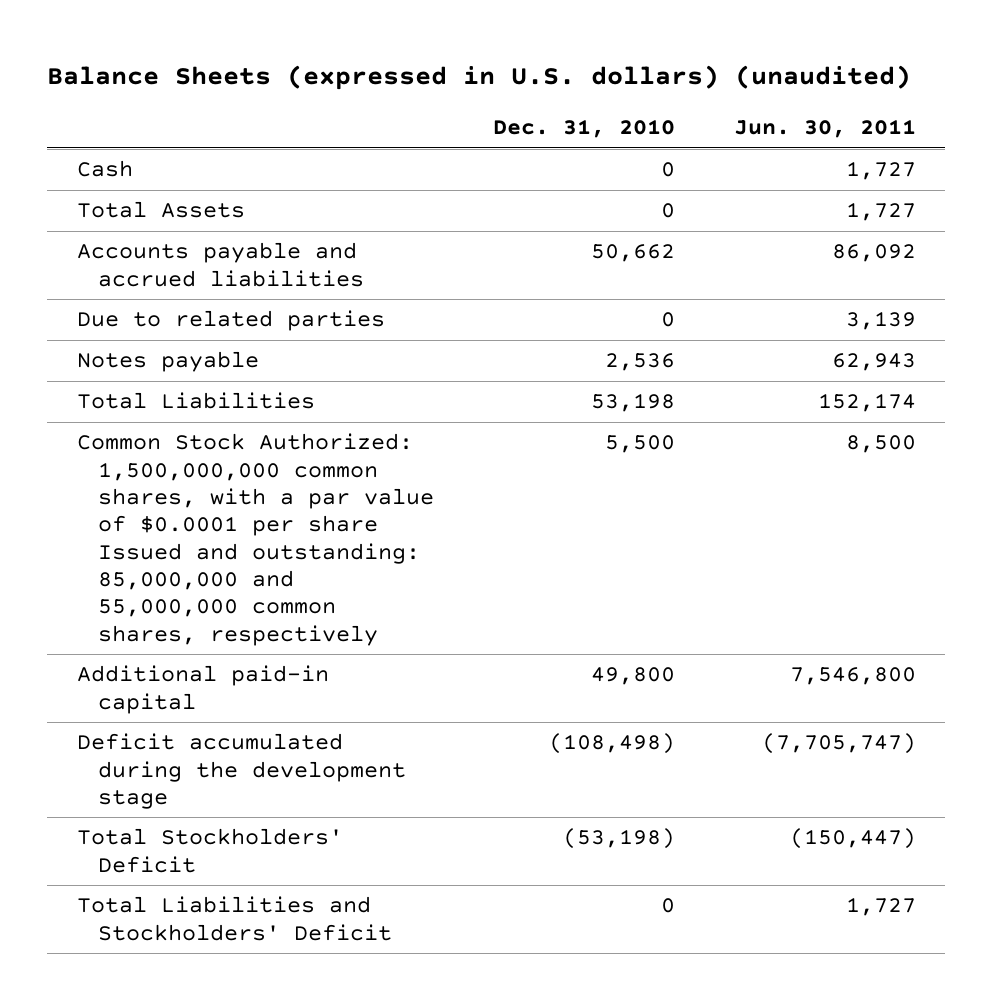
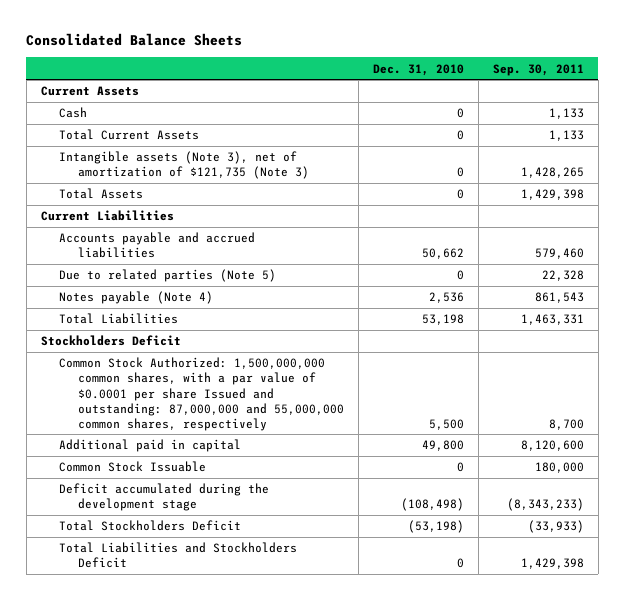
[47,64,912,90] Balance Sheets (expressed in U.S. dollars) (unaudited) -> [26,33,243,47] Consolidated Balance Sheets
[733,119,916,139] Jun. 30, 2011 -> none
none -> [492,63,584,76] Sep. 30, 2011
none -> [40,86,139,97] Current Assets
none -> [59,129,200,141] Total Current Assets
none -> [59,151,309,180] Intangible assets (Note 3), net of amortization of $121,735 (Note 3)
none -> [40,210,174,222] Current Liabilities
[76,310,385,332] Due to related parties -> [59,269,277,283] Due to related parties (Note 5)
[76,351,259,373] Notes payable -> [59,291,214,305] Notes payable (Note 4)
none -> [40,335,181,347] Stockholders Deficit
[76,433,434,646] Common Stock Authorized: 1,500,000,000 common shares, with a par value of $0.0001 per share Issued and outstanding: 85,000,000 and 55,000,000 common shares, respectively -> [59,357,344,431] Common Stock Authorized: 1,500,000,000 common shares, with a par value of $0.0001 per share Issued and outstanding: 87,000,000 and 55,000,000 common shares, respectively
[76,665,329,714] Additional paid-in capital -> [59,439,242,453] Additional paid in capital
none -> [59,461,207,473] Common Stock Issuable
[76,828,343,873] Total Stockholders' Deficit -> [59,520,242,532] Total Stockholders Deficit
[76,896,392,941] Total Liabilities and Stockholders' Deficit -> [59,542,298,569] Total Liabilities and Stockholders Deficit

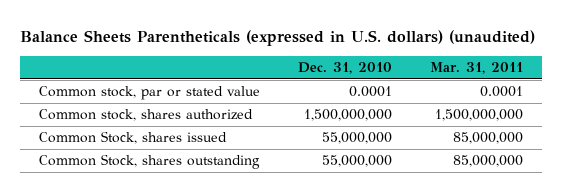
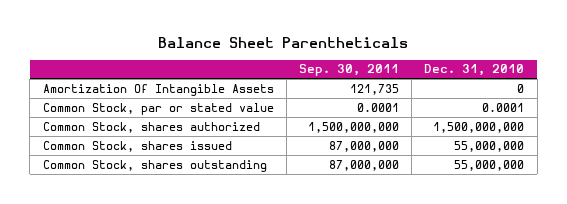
[20,30,536,47] Balance Sheets Parentheticals (expressed in U.S. dollars) (unaudited) -> [158,36,409,48] Balance Sheet Parentheticals
[430,62,524,75] Mar. 31, 2011 -> none
none -> [298,64,399,77] Sep. 30, 2011
none -> [42,83,274,96] Amortization Of Intangible Assets
[39,86,261,101] Common stock, par or stated value -> [42,102,274,115] Common Stock, par or stated value
[39,109,254,122] Common stock, shares authorized -> [42,121,260,133] Common Stock, shares authorized

